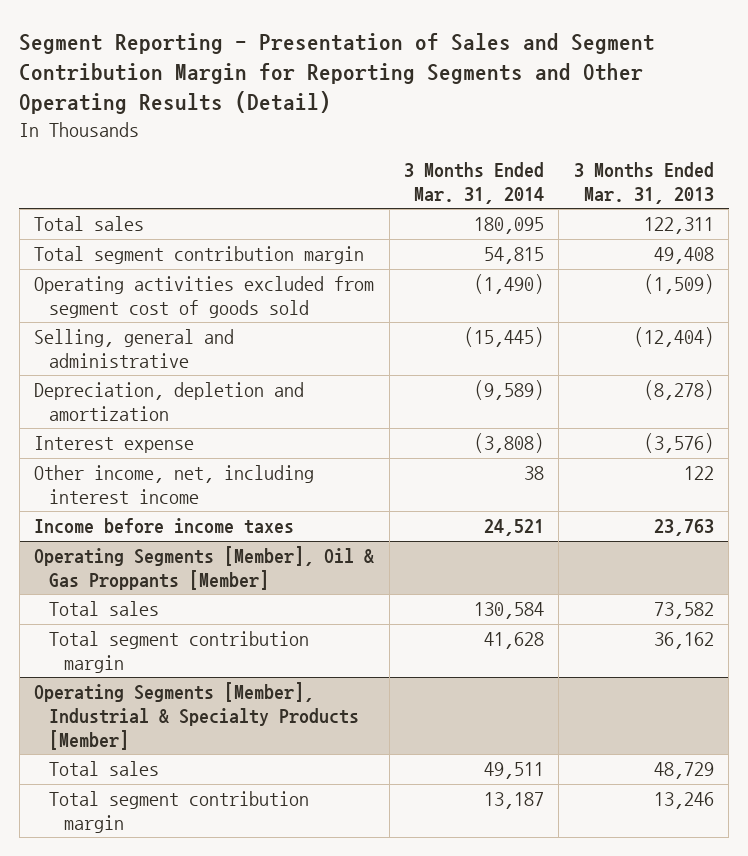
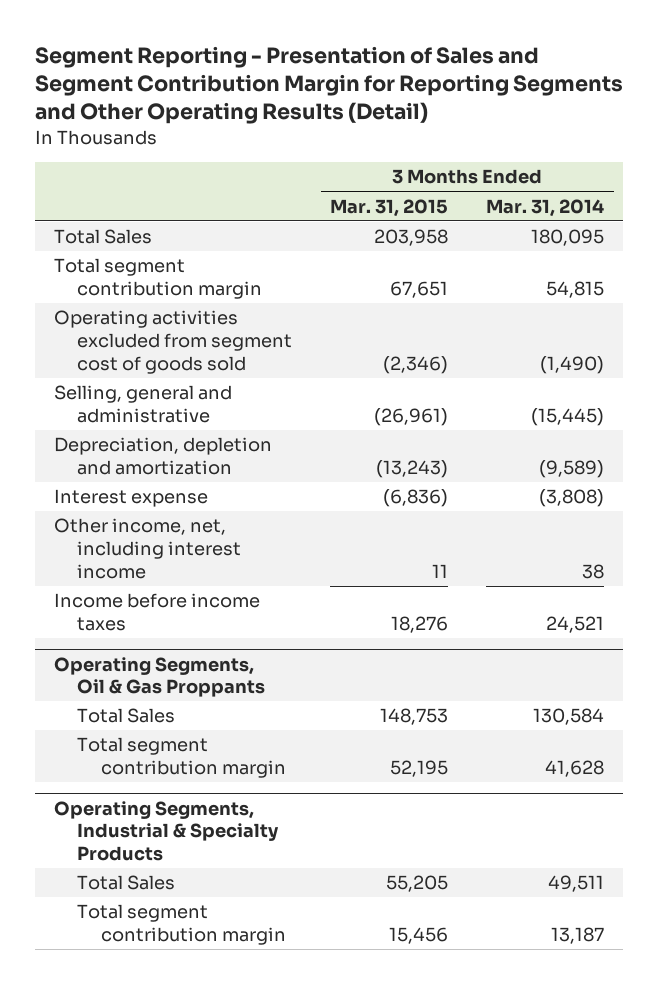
[573,161,714,204] 3 Months Ended Mar. 31, 2013 -> none
none -> [330,198,449,217] Mar. 31, 2015
[34,215,145,231] Total sales -> [53,229,152,245] Total Sales
[34,545,375,590] Operating Segments [Member], Oil & Gas Proppants [Member] -> [53,656,266,698] Operating Segments, Oil & Gas Proppants
[49,600,160,616] Total sales -> [77,708,176,724] Total Sales
[34,681,360,750] Operating Segments [Member], Industrial & Specialty Products [Member] -> [53,800,280,862] Operating Segments, Industrial & Specialty Products
[49,760,160,776] Total sales -> [77,875,176,891] Total Sales

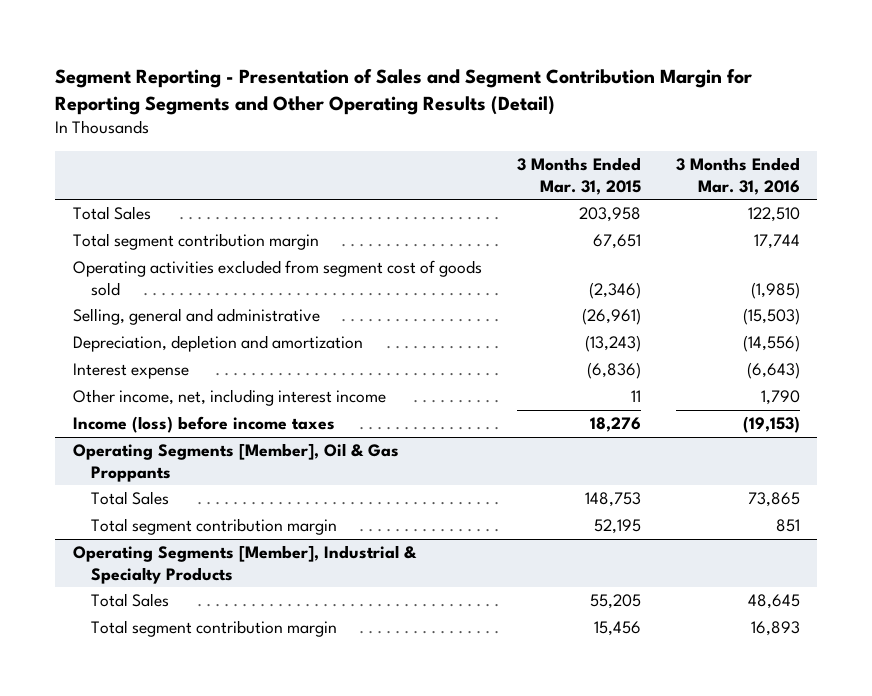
[486,198,605,217] Mar. 31, 2014 -> none
none -> [675,157,800,195] 3 Months Ended Mar. 31, 2016
[53,593,260,632] Income before income taxes -> [72,416,335,434] Income (loss) before income taxes
[53,656,266,698] Operating Segments, Oil & Gas Proppants -> [72,443,399,482] Operating Segments [Member], Oil & Gas Proppants
[53,800,280,862] Operating Segments, Industrial & Specialty Products -> [72,545,417,584] Operating Segments [Member], Industrial & Specialty Products

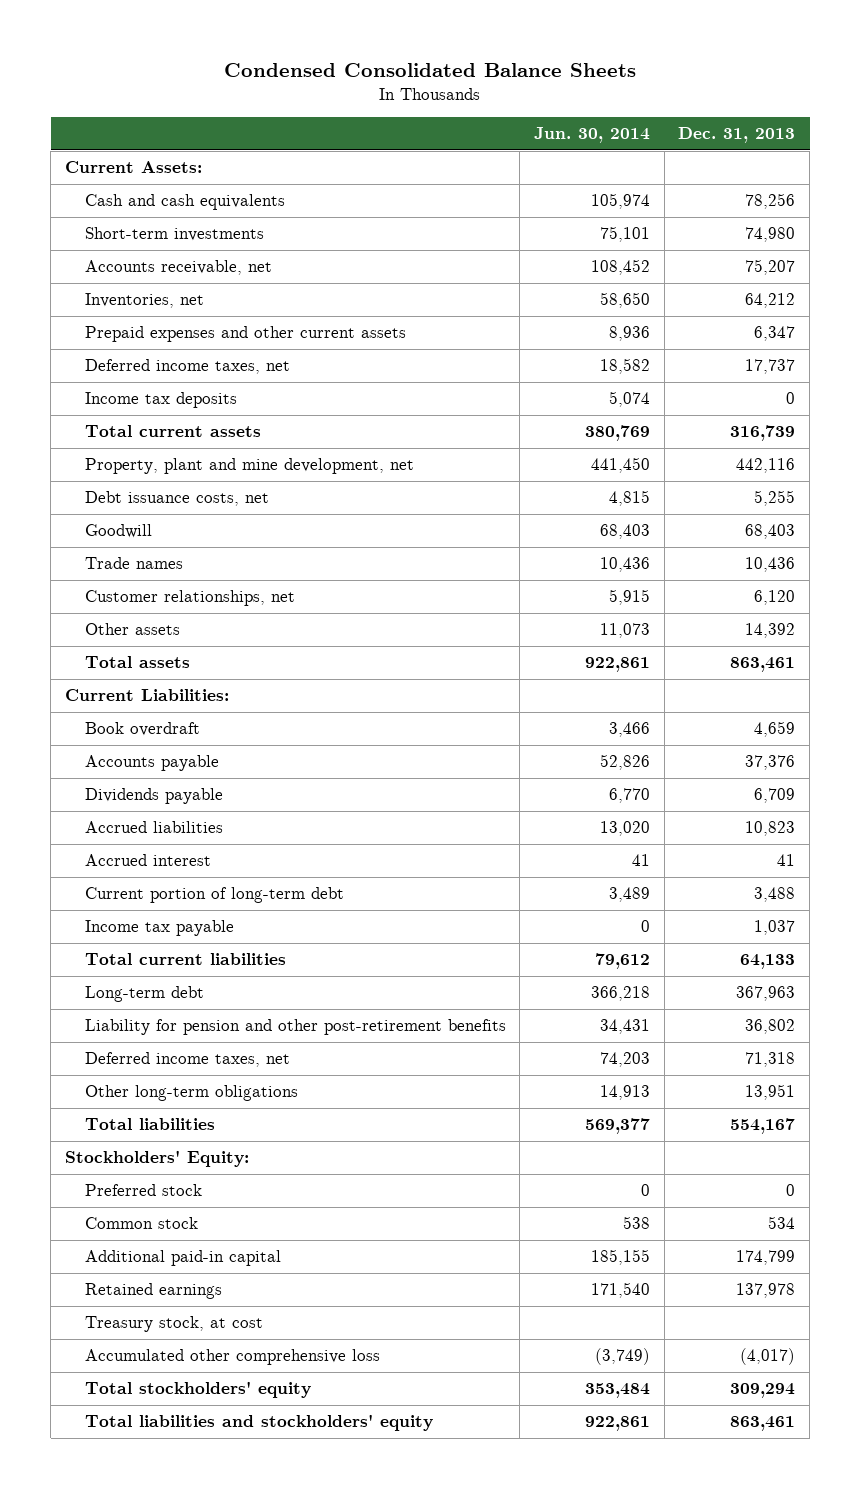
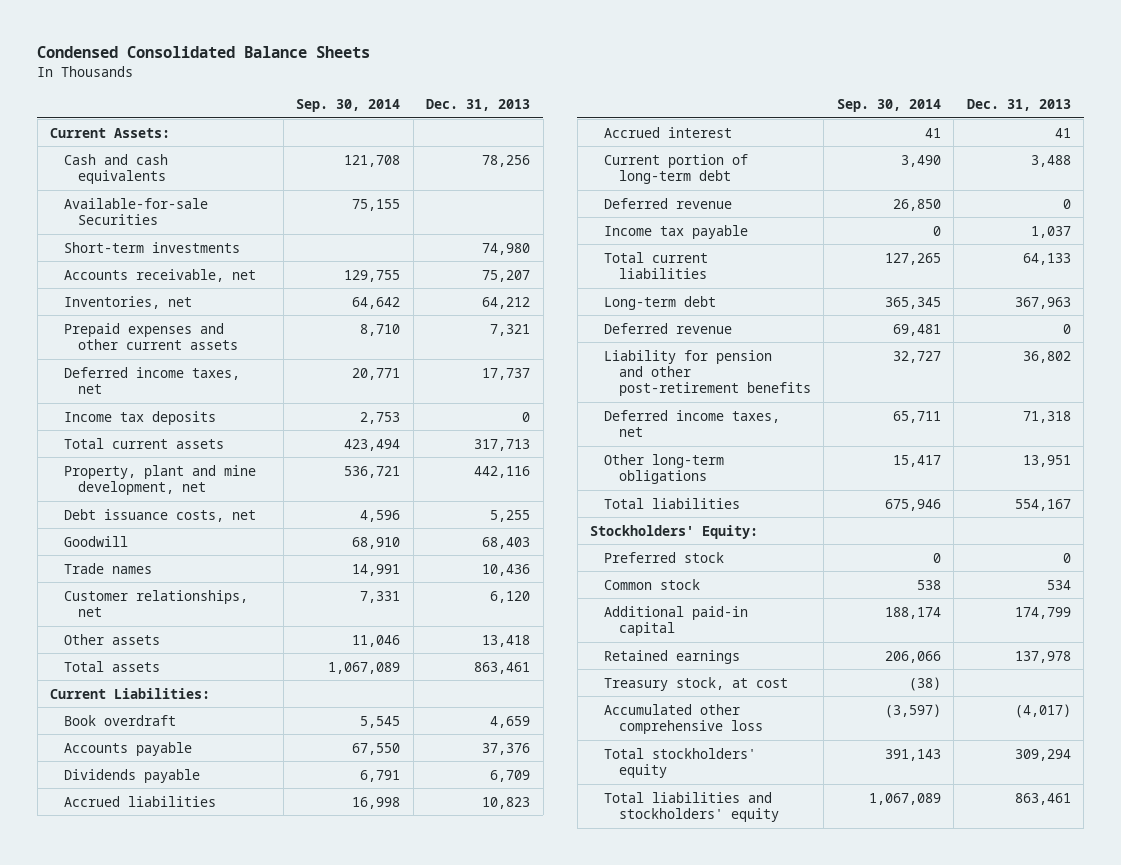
[534,127,651,144] Jun. 30, 2014 -> none
none -> [296,98,401,112] Sep. 30, 2014
none -> [64,197,209,226] Available-for-sale Securities
[754,326,796,342] 6,347 -> [490,323,531,336] 7,321
[730,425,796,442] 316,739 -> [474,438,531,451] 317,713
[745,623,796,639] 14,392 -> [482,634,531,647] 13,418
none -> [604,197,733,209] Deferred revenue
none -> [604,322,733,334] Deferred revenue

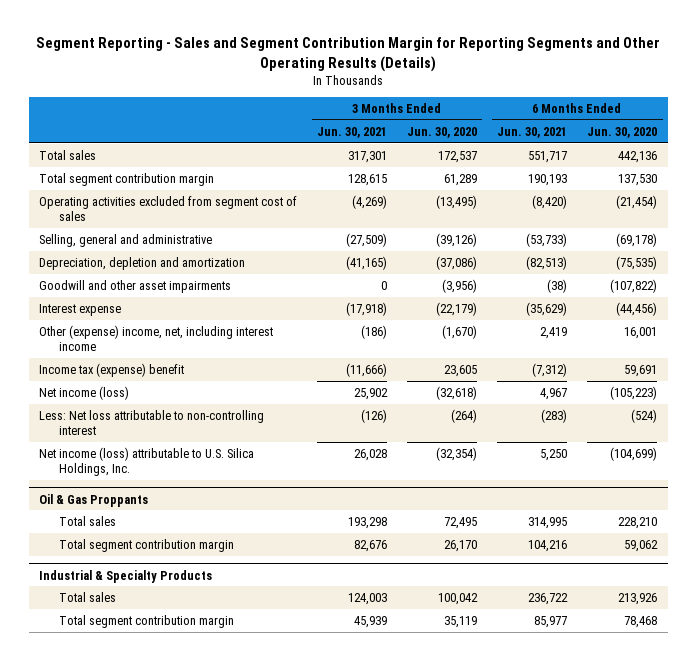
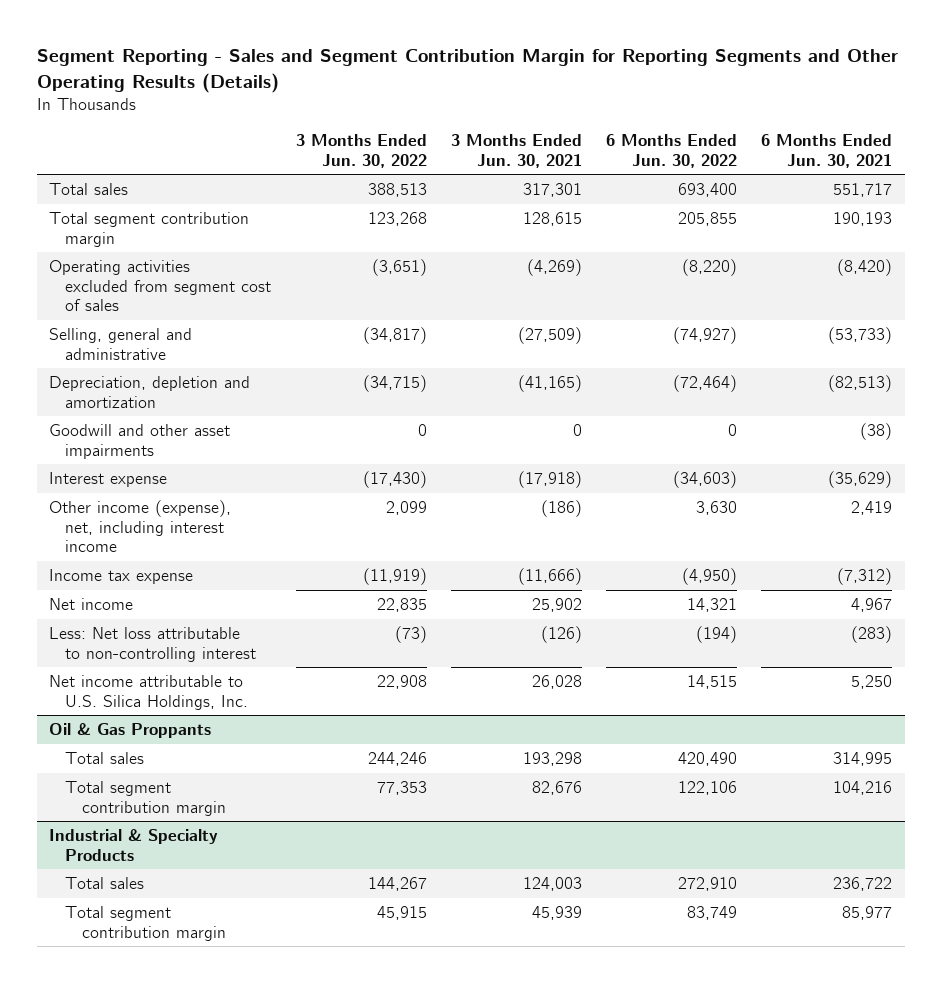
[407,126,478,138] Jun. 30, 2020 -> none
[587,126,658,138] Jun. 30, 2020 -> none
none -> [295,133,427,168] 3 Months Ended Jun. 30, 2022
none -> [606,133,738,168] 6 Months Ended Jun. 30, 2022
[38,324,273,352] Other (expense) income, net, including interest income -> [49,499,232,553] Other income (expense), net, including interest income
[38,362,184,377] Income tax (expense) benefit -> [49,568,194,584] Income tax expense
[38,385,129,400] Net income (loss) -> [49,597,134,610] Net income
[38,446,254,477] Net income (loss) attributable to U.S. Silica Holdings, Inc. -> [49,674,249,710] Net income attributable to U.S. Silica Holdings, Inc.

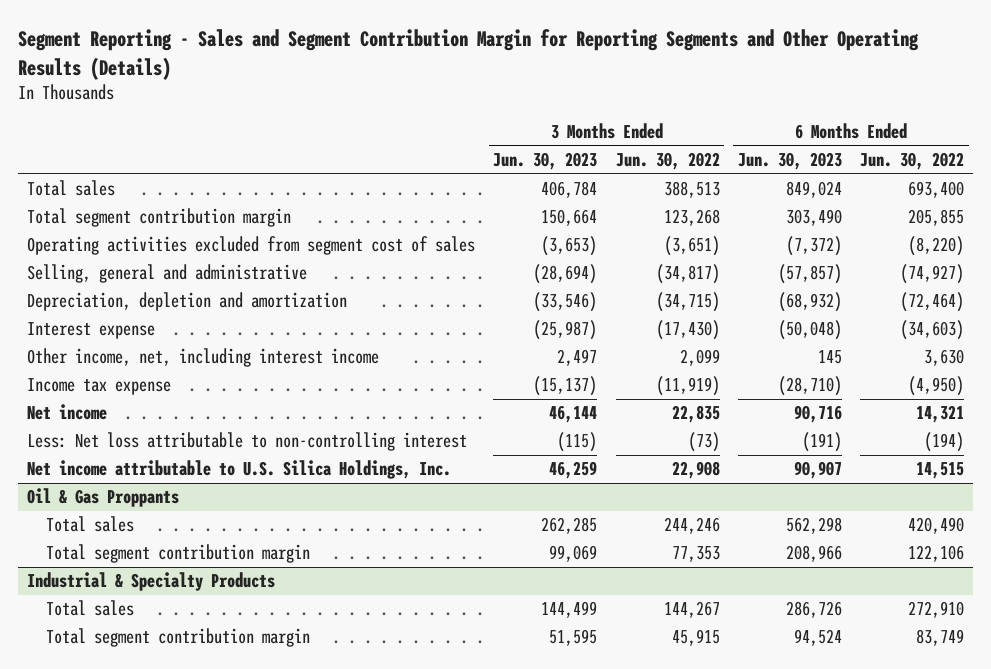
[450,133,582,168] 3 Months Ended Jun. 30, 2021 -> none
[761,133,893,168] 6 Months Ended Jun. 30, 2021 -> none
none -> [493,152,598,171] Jun. 30, 2023
none -> [737,152,842,171] Jun. 30, 2023
[49,423,231,459] Goodwill and other asset impairments -> none
[49,499,232,553] Other income (expense), net, including interest income -> [27,348,380,368] Other income, net, including interest income

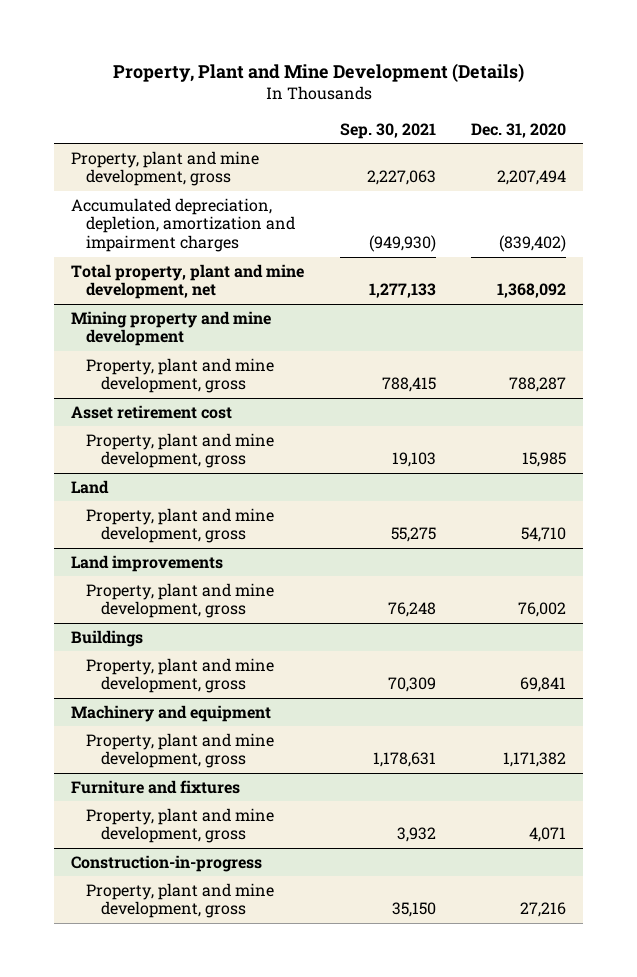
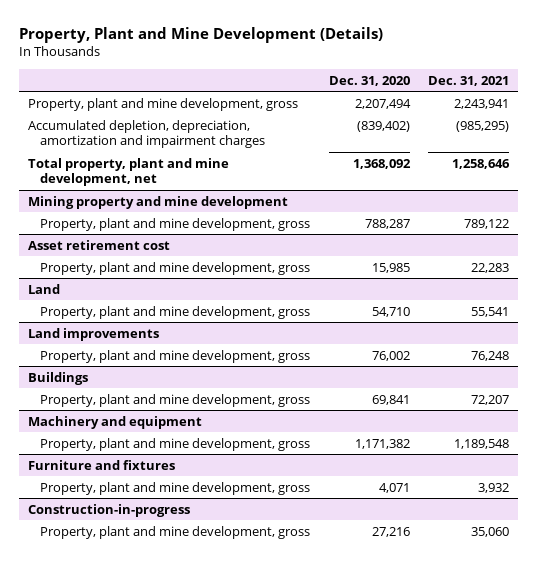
[339,123,436,140] Sep. 30, 2021 -> none
none -> [427,75,509,86] Dec. 31, 2021
[71,197,296,253] Accumulated depreciation, depletion, amortization and impairment charges -> [27,119,266,149] Accumulated depletion, depreciation, amortization and impairment charges

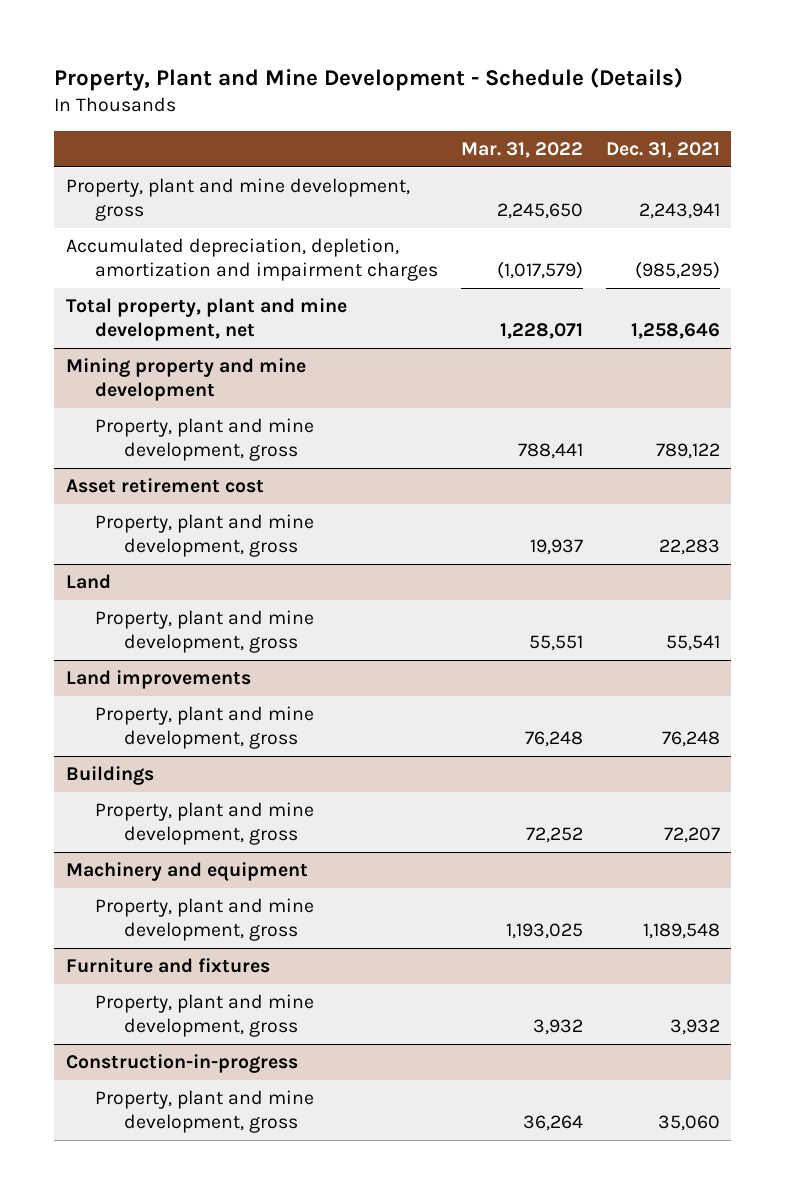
[18,26,383,43] Property, Plant and Mine Development (Details) -> [54,67,684,91] Property, Plant and Mine Development - Schedule (Details)
[328,75,410,86] Dec. 31, 2020 -> none
none -> [460,141,583,158] Mar. 31, 2022
[27,119,266,149] Accumulated depletion, depreciation, amortization and impairment charges -> [65,238,438,282] Accumulated depreciation, depletion, amortization and impairment charges

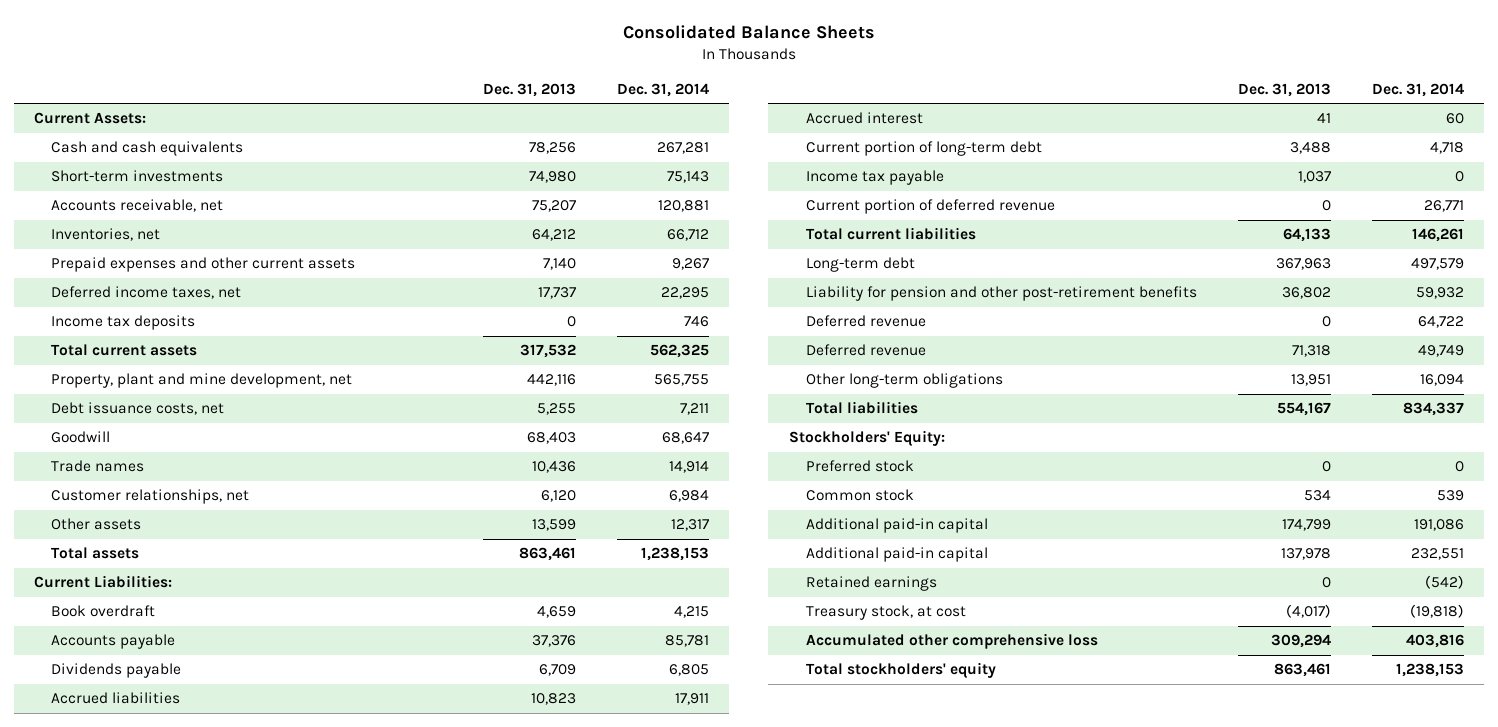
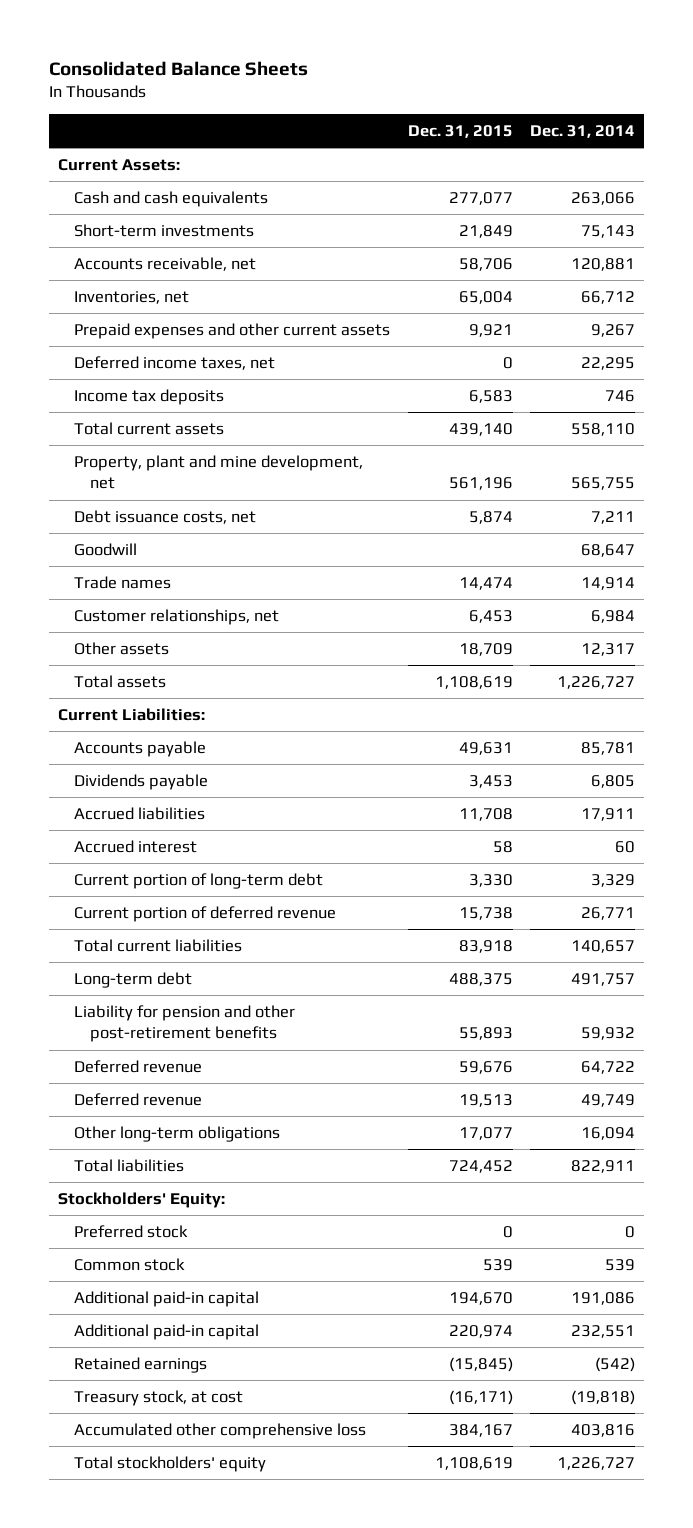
[483,82,577,97] Dec. 31, 2013 -> none
none -> [407,124,513,138] Dec. 31, 2015
[657,142,710,155] 267,281 -> [571,192,636,206] 263,066
[650,344,710,359] 562,325 -> [571,423,636,437] 558,110
[641,547,710,562] 1,238,153 -> [557,676,636,690] 1,226,727
[51,605,156,618] Book overdraft -> none
[806,170,945,186] Income tax payable -> none
[1429,142,1464,155] 4,718 -> [591,874,636,888] 3,329
[1411,228,1464,243] 146,261 -> [571,940,636,954] 140,657
[1410,258,1464,271] 497,579 -> [571,973,636,987] 491,757
[1402,402,1464,417] 834,337 -> [571,1160,636,1174] 822,911
[1395,663,1464,678] 1,238,153 -> [557,1457,636,1471] 1,226,727

